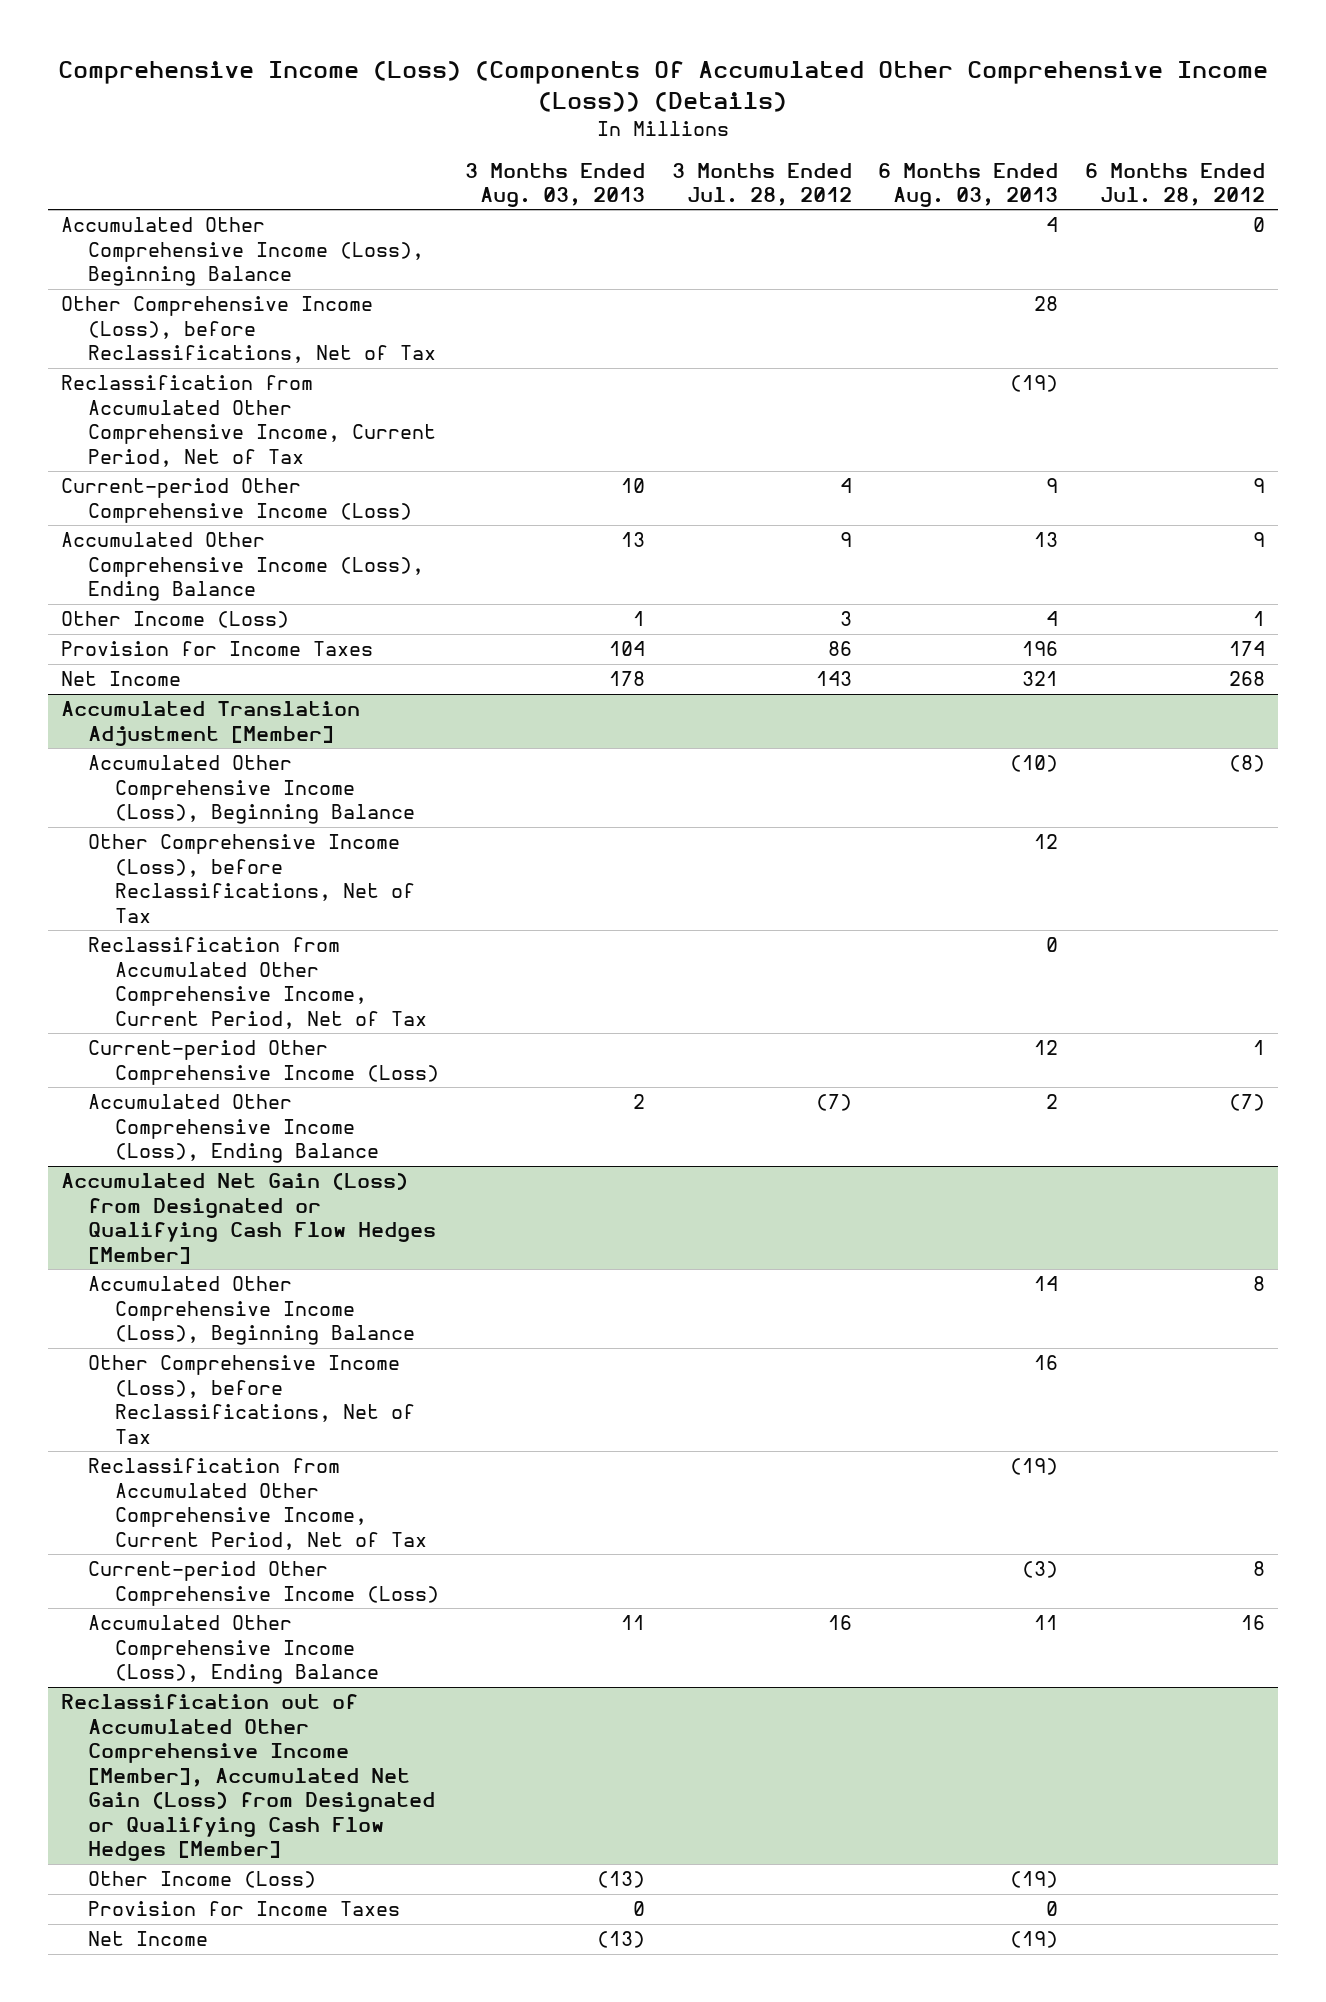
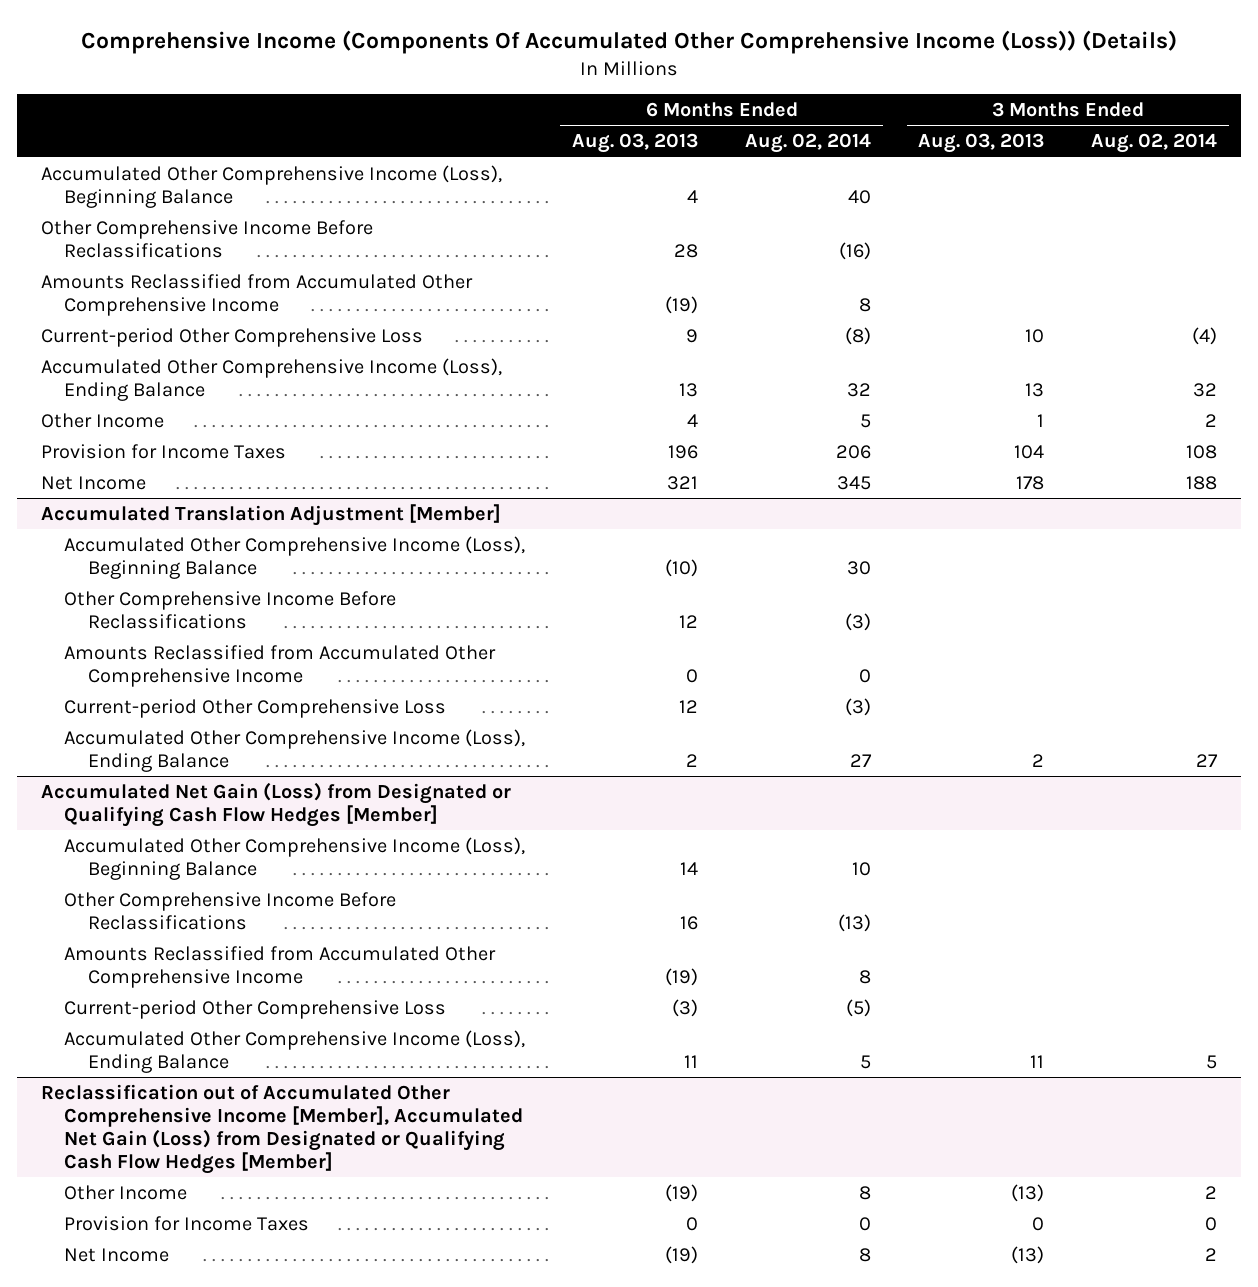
[57,61,1268,112] Comprehensive Income (Loss) (Components Of Accumulated Other Comprehensive Income (Loss)) (Details) -> [80,29,1177,54] Comprehensive Income (Components Of Accumulated Other Comprehensive Income (Loss)) (Details)
[671,162,852,207] 3 Months Ended Jul. 28, 2012 -> none
[1084,162,1265,207] 6 Months Ended Jul. 28, 2012 -> none
none -> [745,133,872,154] Aug. 02, 2014
none -> [1091,133,1218,154] Aug. 02, 2014
[60,296,436,364] Other Comprehensive Income (Loss), before Reclassifications, Net of Tax -> [40,219,373,258] Other Comprehensive Income Before Reclassifications
[60,375,436,467] Reclassification from Accumulated Other Comprehensive Income, Current Period, Net of Tax -> [40,273,473,316] Amounts Reclassified from Accumulated Other Comprehensive Income
[60,478,412,523] Current-period Other Comprehensive Income (Loss) -> [40,327,423,347] Current-period Other Comprehensive Loss
[60,611,289,629] Other Income (Loss) -> [40,412,164,428] Other Income
[87,834,415,923] Other Comprehensive Income (Loss), before Reclassifications, Net of Tax -> [64,590,397,629] Other Comprehensive Income Before Reclassifications
[87,937,427,1029] Reclassification from Accumulated Other Comprehensive Income, Current Period, Net of Tax -> [64,644,497,687] Amounts Reclassified from Accumulated Other Comprehensive Income
[87,1040,439,1085] Current-period Other Comprehensive Income (Loss) -> [64,698,447,718] Current-period Other Comprehensive Loss
[87,1355,415,1444] Other Comprehensive Income (Loss), before Reclassifications, Net of Tax -> [64,891,397,930] Other Comprehensive Income Before Reclassifications
[87,1458,427,1550] Reclassification from Accumulated Other Comprehensive Income, Current Period, Net of Tax -> [64,945,497,988] Amounts Reclassified from Accumulated Other Comprehensive Income
[87,1561,439,1606] Current-period Other Comprehensive Income (Loss) -> [64,999,447,1019] Current-period Other Comprehensive Loss
[87,1871,316,1889] Other Income (Loss) -> [64,1184,188,1200] Other Income

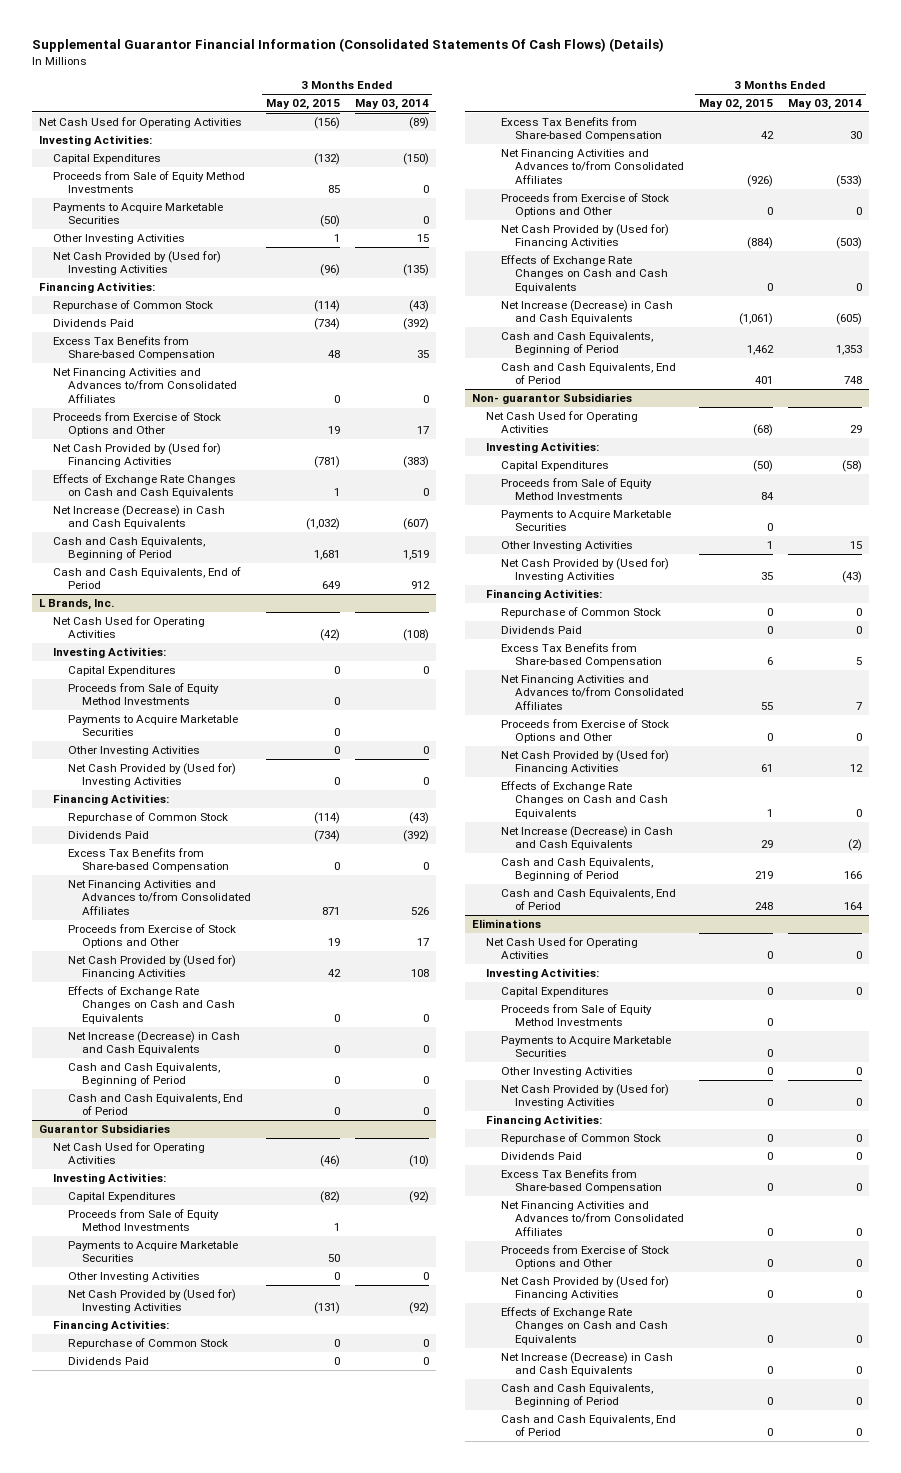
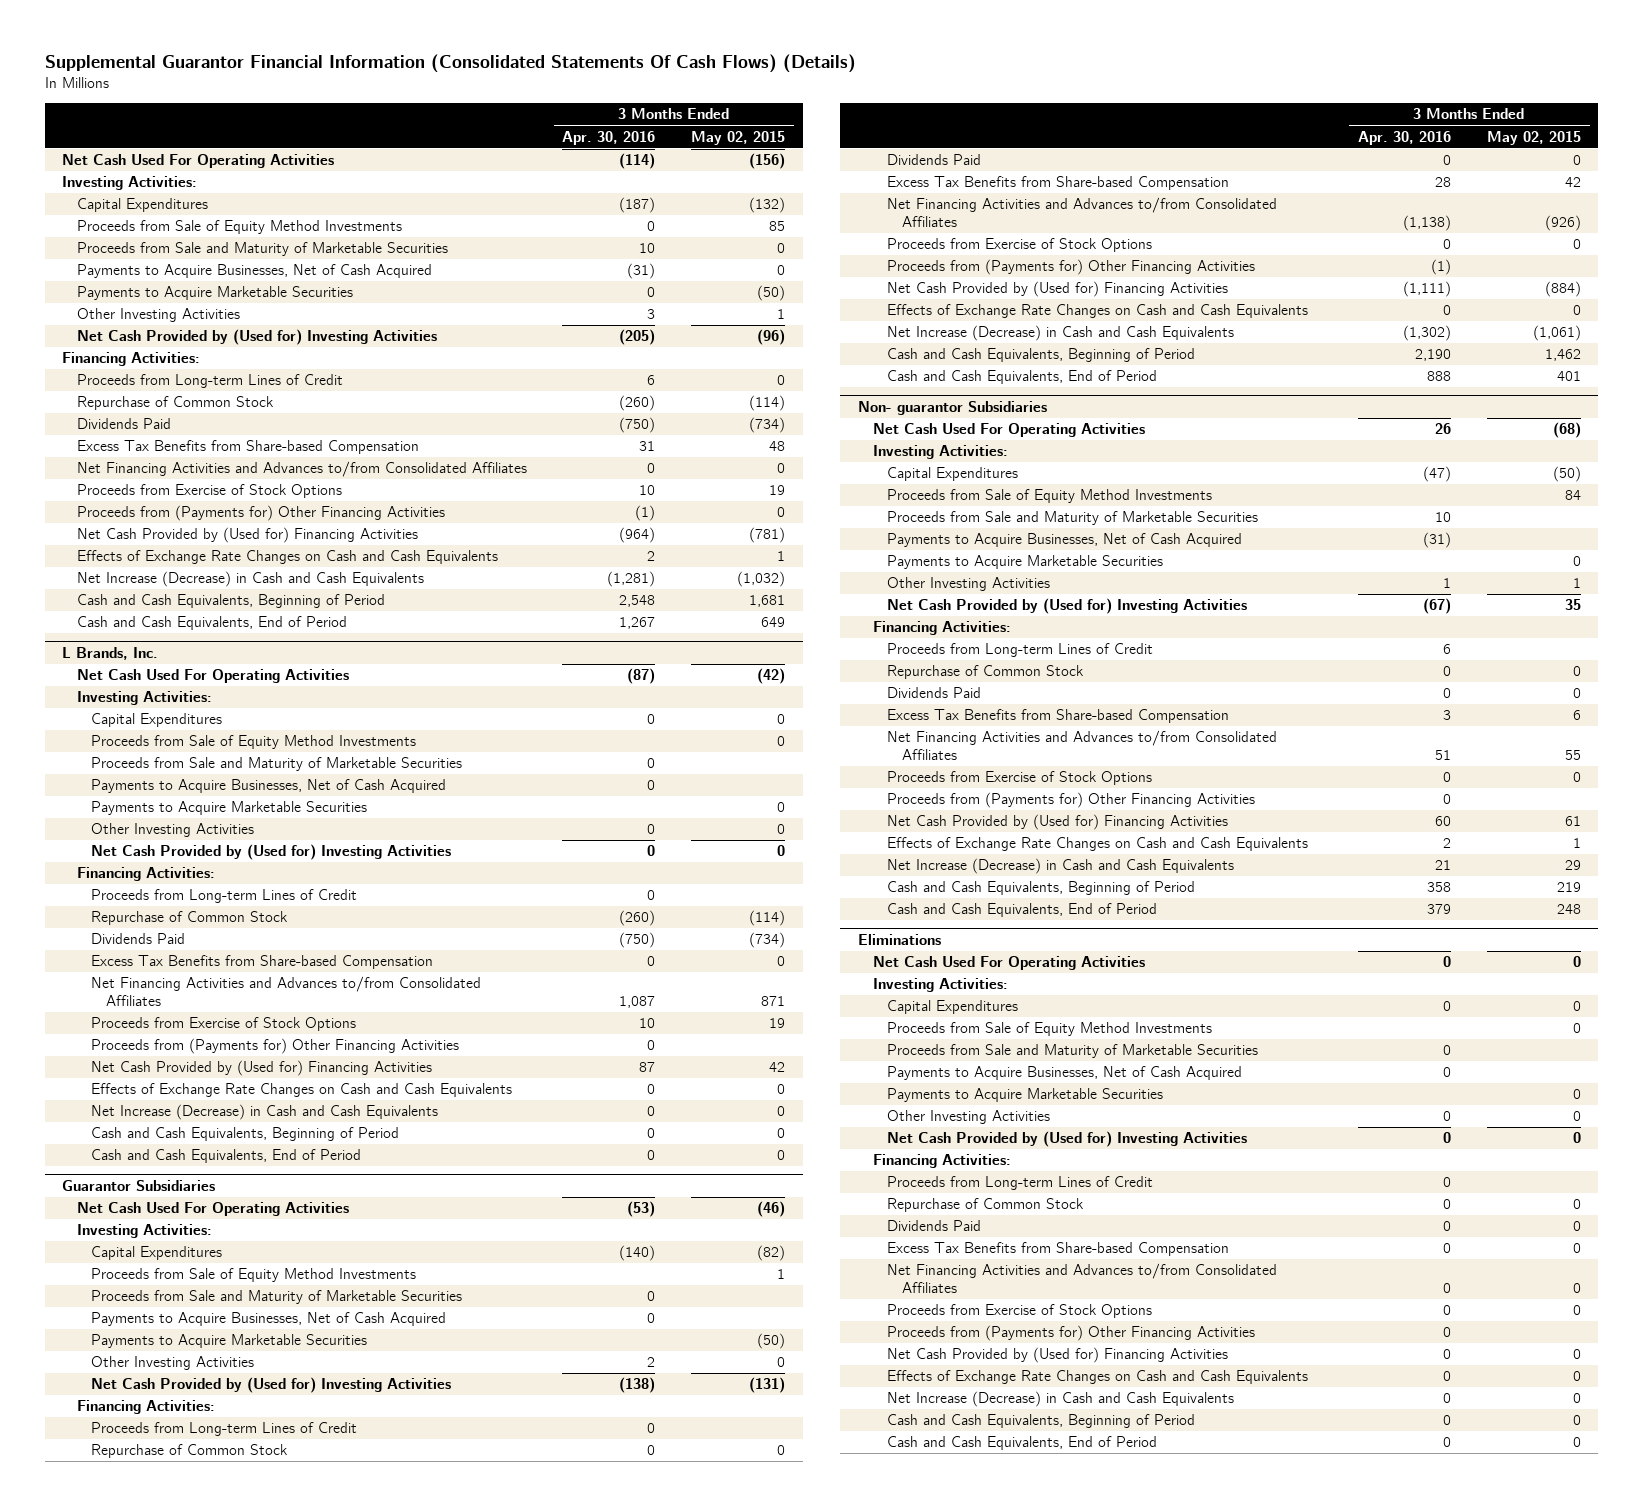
[354,99,429,111] May 03, 2014 -> none
none -> [562,130,656,145] Apr. 30, 2016
[39,116,243,128] Net Cash Used for Operating Activities -> [62,154,335,169] Net Cash Used For Operating Activities
none -> [76,242,448,257] Proceeds from Sale and Maturity of Marketable Securities
none -> [76,264,432,279] Payments to Acquire Businesses, Net of Cash Acquired
none -> [76,374,343,389] Proceeds from Long-term Lines of Credit
[53,411,222,437] Proceeds from Exercise of Stock Options and Other -> [76,484,342,499] Proceeds from Exercise of Stock Options
none -> [76,505,445,522] Proceeds from (Payments for) Other Financing Activities
[53,615,206,639] Net Cash Used for Operating Activities -> [76,669,349,684] Net Cash Used For Operating Activities
none -> [91,757,463,772] Proceeds from Sale and Maturity of Marketable Securities
none -> [91,779,447,794] Payments to Acquire Businesses, Net of Cash Acquired
none -> [91,889,358,904] Proceeds from Long-term Lines of Credit
[67,923,236,949] Proceeds from Exercise of Stock Options and Other -> [91,1017,357,1032] Proceeds from Exercise of Stock Options
none -> [91,1038,460,1055] Proceeds from (Payments for) Other Financing Activities
[53,1141,206,1165] Net Cash Used for Operating Activities -> [76,1202,349,1217] Net Cash Used For Operating Activities
none -> [91,1290,463,1305] Proceeds from Sale and Maturity of Marketable Securities
none -> [91,1312,447,1327] Payments to Acquire Businesses, Net of Cash Acquired
[327,1254,340,1263] 50 -> [756,1333,785,1350] (50)
none -> [91,1422,358,1437] Proceeds from Long-term Lines of Credit
[500,192,669,218] Proceeds from Exercise of Stock Options and Other -> [887,238,1153,253] Proceeds from Exercise of Stock Options
none -> [887,259,1256,276] Proceeds from (Payments for) Other Financing Activities
[486,410,639,434] Net Cash Used for Operating Activities -> [872,423,1145,438] Net Cash Used For Operating Activities
none -> [887,511,1259,526] Proceeds from Sale and Maturity of Marketable Securities
none -> [887,533,1243,548] Payments to Acquire Businesses, Net of Cash Acquired
none -> [887,643,1154,658] Proceeds from Long-term Lines of Credit
[500,718,669,744] Proceeds from Exercise of Stock Options and Other -> [887,771,1153,786] Proceeds from Exercise of Stock Options
none -> [887,792,1256,809] Proceeds from (Payments for) Other Financing Activities
[486,936,639,960] Net Cash Used for Operating Activities -> [872,956,1145,971] Net Cash Used For Operating Activities
none -> [887,1044,1259,1059] Proceeds from Sale and Maturity of Marketable Securities
none -> [887,1066,1243,1081] Payments to Acquire Businesses, Net of Cash Acquired
none -> [887,1176,1154,1191] Proceeds from Long-term Lines of Credit
[500,1244,669,1270] Proceeds from Exercise of Stock Options and Other -> [887,1304,1153,1319] Proceeds from Exercise of Stock Options
none -> [887,1325,1256,1342] Proceeds from (Payments for) Other Financing Activities

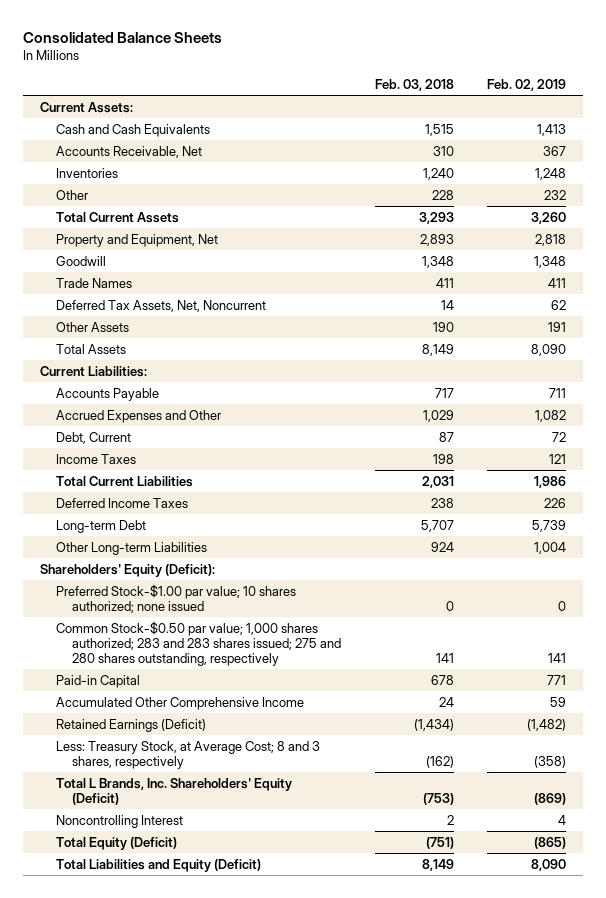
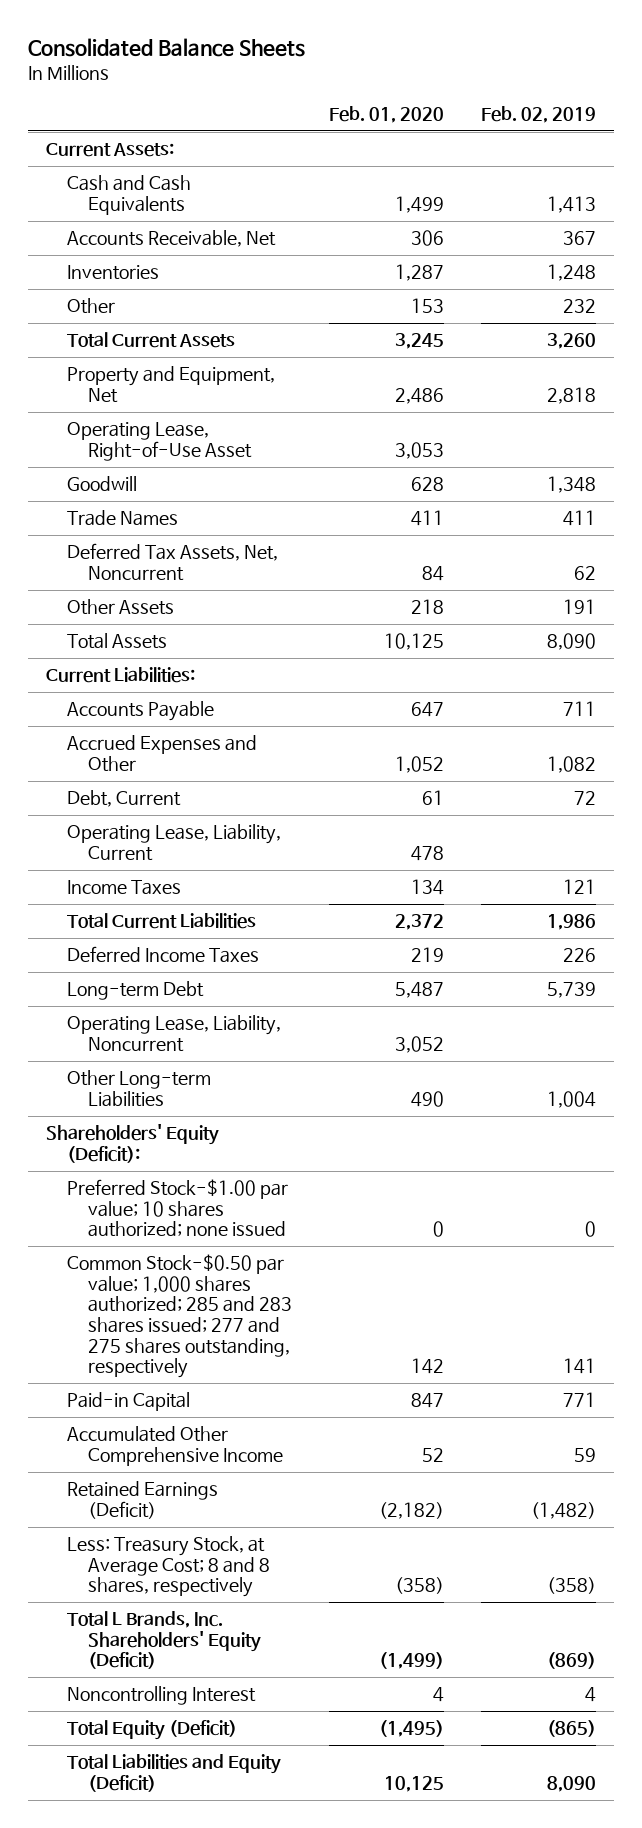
[374,78,454,91] Feb. 03, 2018 -> none
none -> [328,106,444,124] Feb. 01, 2020
none -> [67,422,252,461] Operating Lease, Right-of-Use Asset
none -> [67,824,282,861] Operating Lease, Liability, Current
none -> [67,1015,282,1052] Operating Lease, Liability, Noncurrent
[55,620,342,666] Common Stock-$0.50 par value; 1,000 shares authorized; 283 and 283 shares issued; 275 and 280 shares outstanding, respectively -> [67,1254,292,1379] Common Stock-$0.50 par value; 1,000 shares authorized; 285 and 283 shares issued; 277 and 275 shares outstanding, respectively
[55,740,320,769] Less: Treasury Stock, at Average Cost; 8 and 3 shares, respectively -> [67,1536,270,1598] Less: Treasury Stock, at Average Cost; 8 and 8 shares, respectively

